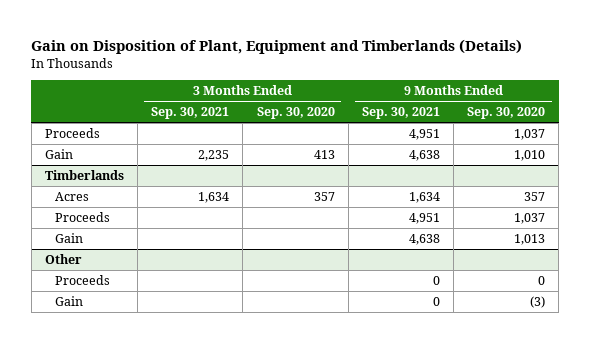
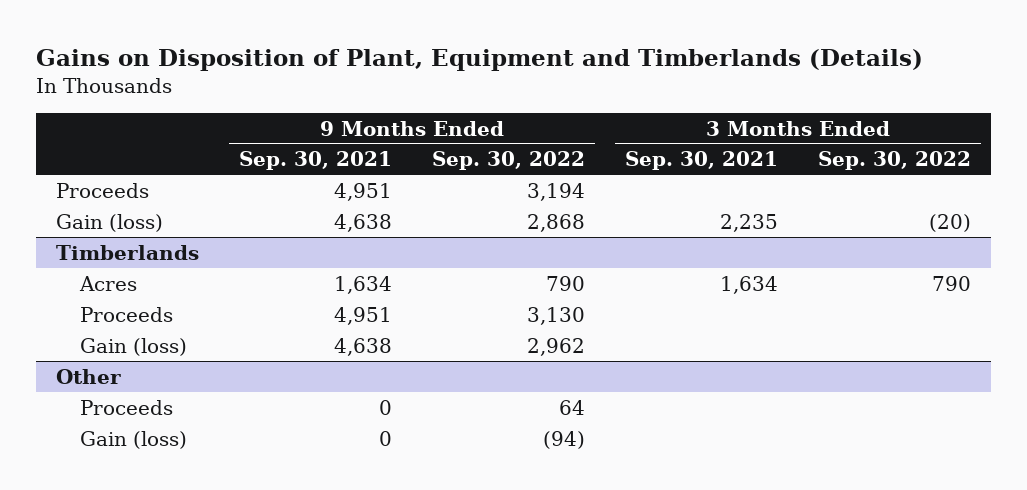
[31,38,523,54] Gain on Disposition of Plant, Equipment and Timberlands (Details) -> [35,49,923,72] Gains on Disposition of Plant, Equipment and Timberlands (Details)
[256,107,335,120] Sep. 30, 2020 -> none
[467,107,546,120] Sep. 30, 2020 -> none
none -> [431,151,585,171] Sep. 30, 2022
none -> [818,151,972,171] Sep. 30, 2022
[45,149,74,160] Gain -> [55,213,163,232] Gain (loss)
[55,233,84,244] Gain -> [79,337,187,356] Gain (loss)
[55,296,84,307] Gain -> [79,430,187,449] Gain (loss)

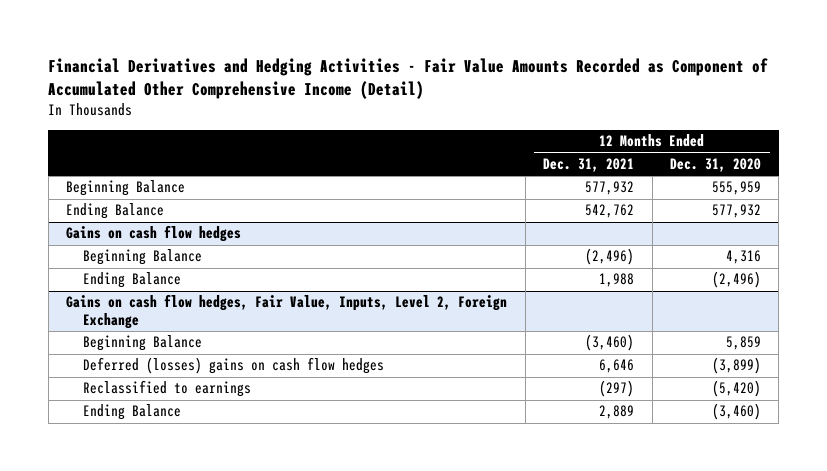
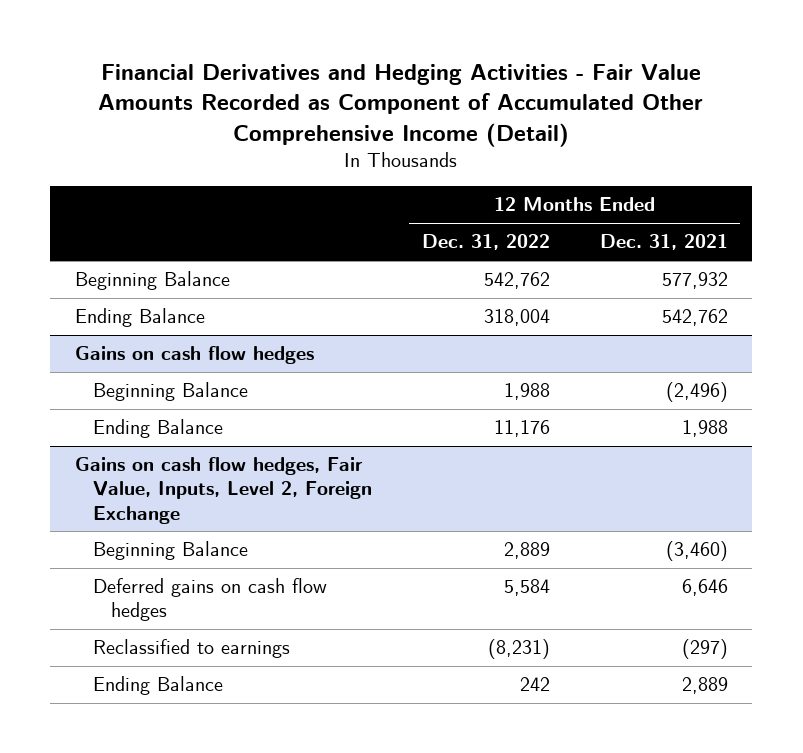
[669,157,761,172] Dec. 31, 2020 -> none
none -> [421,234,550,251] Dec. 31, 2022
[83,357,385,375] Deferred (losses) gains on cash flow hedges -> [92,578,327,622] Deferred gains on cash flow hedges

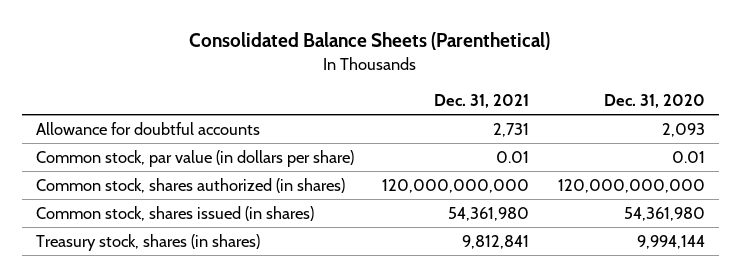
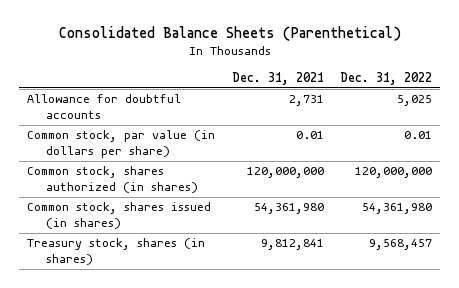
[603,93,705,108] Dec. 31, 2020 -> none
none -> [340,72,433,86] Dec. 31, 2022
[382,178,530,193] 120,000,000,000 -> [246,167,324,179] 120,000,000

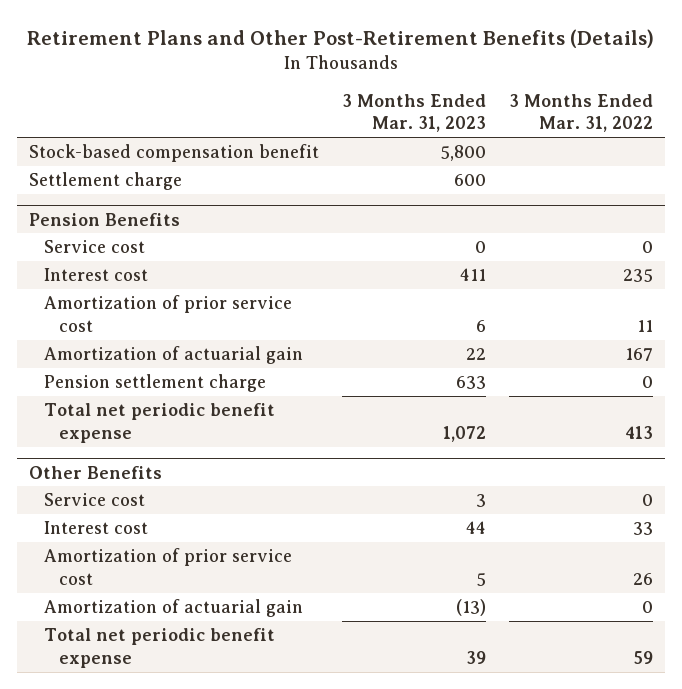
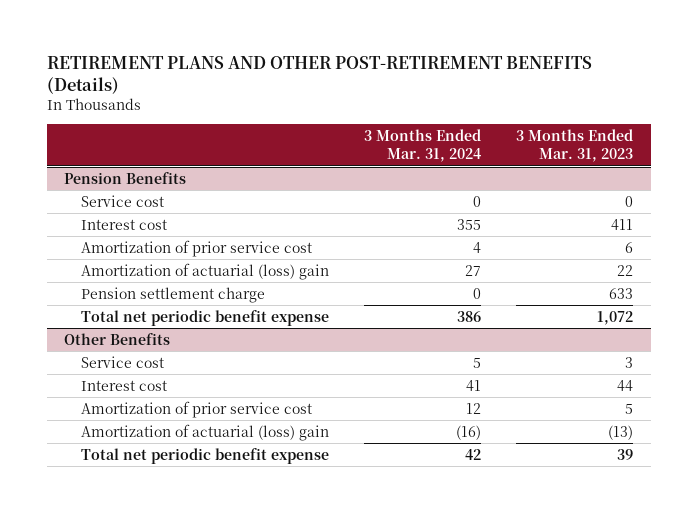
[26,28,654,48] Retirement Plans and Other Post-Retirement Benefits (Details) -> [46,55,592,94] RETIREMENT PLANS AND OTHER POST-RETIREMENT BENEFITS (Details)
[509,93,654,133] 3 Months Ended Mar. 31, 2022 -> none
none -> [363,128,481,163] 3 Months Ended Mar. 31, 2024
[28,144,319,163] Stock-based compensation benefit -> none
[28,172,182,191] Settlement charge -> none
[43,346,303,365] Amortization of actuarial gain -> [80,262,329,280] Amortization of actuarial (loss) gain
[43,599,303,618] Amortization of actuarial gain -> [80,423,329,441] Amortization of actuarial (loss) gain

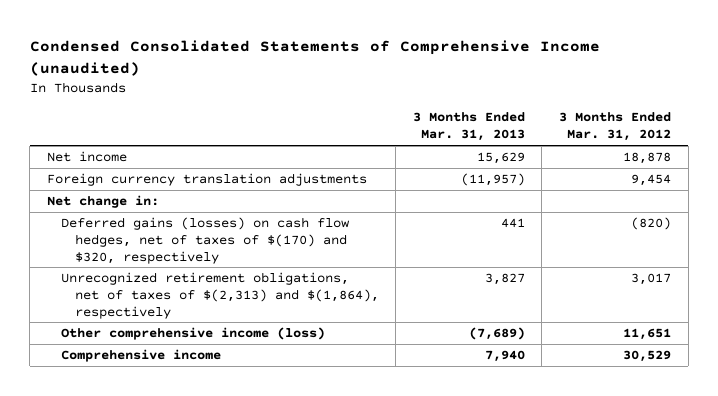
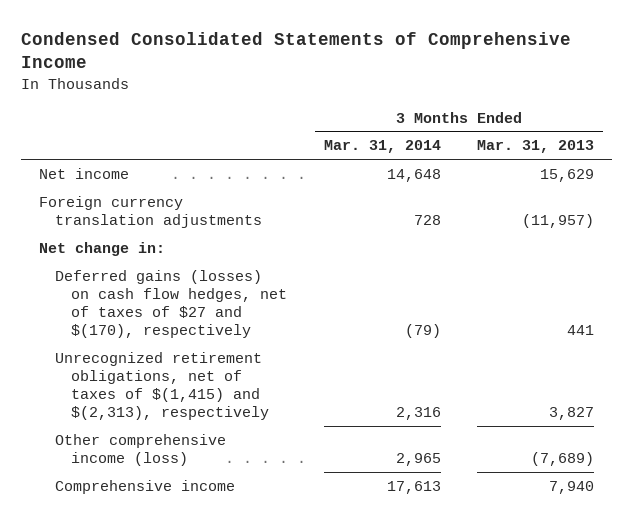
[29,40,600,77] Condensed Consolidated Statements of Comprehensive Income (unaudited) -> [21,31,572,69] Condensed Consolidated Statements of Comprehensive Income
[559,112,672,142] 3 Months Ended Mar. 31, 2012 -> none
none -> [323,140,441,154] Mar. 31, 2014
[60,217,350,264] Deferred gains (losses) on cash flow hedges, net of taxes of $(170) and $320, respectively -> [55,269,288,339] Deferred gains (losses) on cash flow hedges, net of taxes of $27 and $(170), respectively
[60,272,379,319] Unrecognized retirement obligations, net of taxes of $(2,313) and $(1,864), respectively -> [55,351,270,421] Unrecognized retirement obligations, net of taxes of $(1,415) and $(2,313), respectively

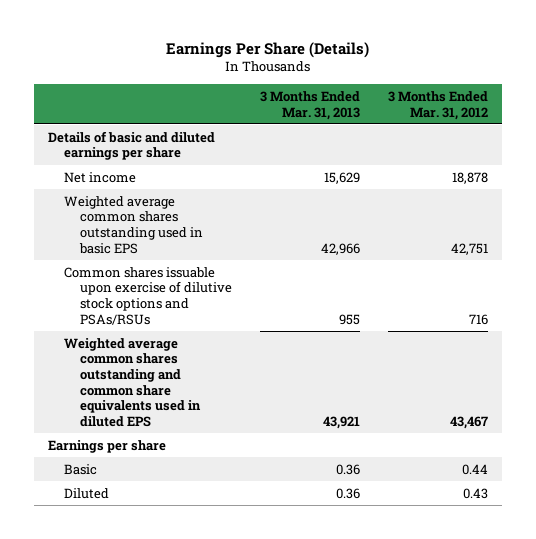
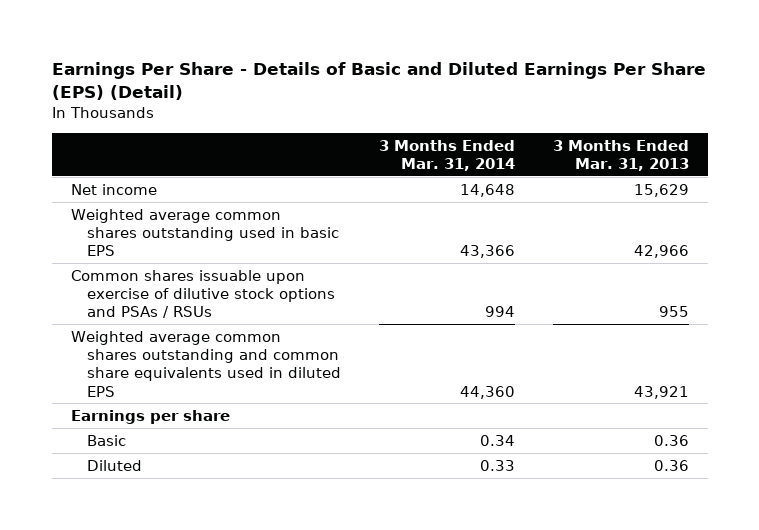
[165,41,369,58] Earnings Per Share (Details) -> [51,61,706,100] Earnings Per Share - Details of Basic and Diluted Earnings Per Share (EPS) (Detail)
[387,90,488,120] 3 Months Ended Mar. 31, 2012 -> none
none -> [378,139,515,171] 3 Months Ended Mar. 31, 2014
[47,130,215,161] Details of basic and diluted earnings per share -> none
[64,266,233,325] Common shares issuable upon exercise of dilutive stock options and PSAs/RSUs -> [70,269,335,319] Common shares issuable upon exercise of dilutive stock options and PSAs / RSUs

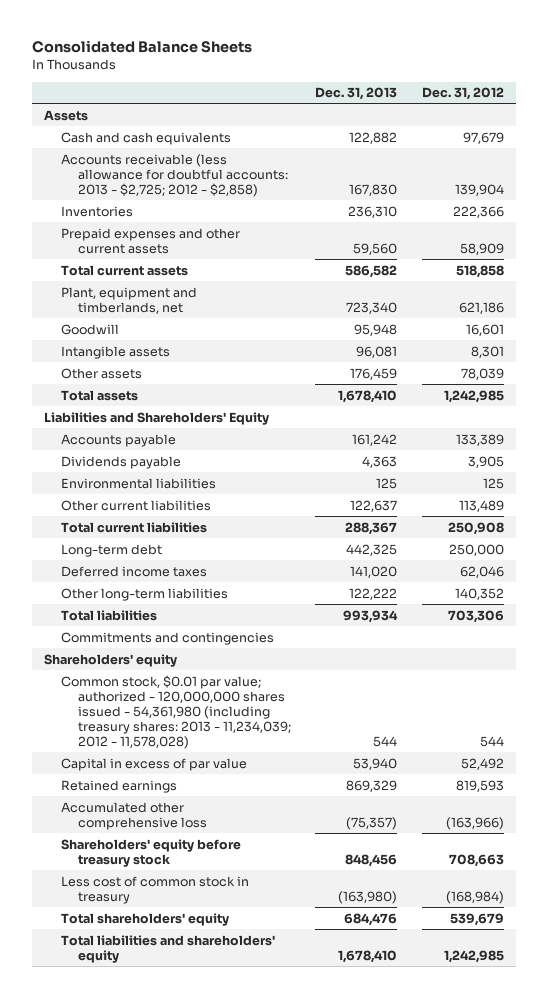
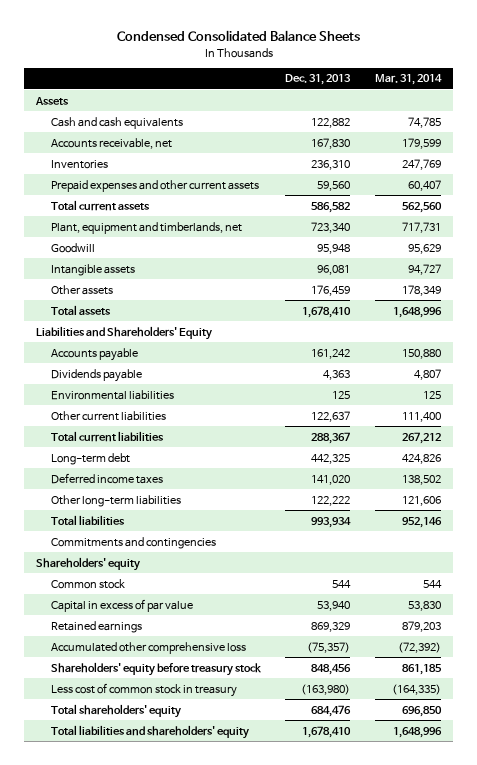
[32,39,253,53] Consolidated Balance Sheets -> [116,30,360,42] Condensed Consolidated Balance Sheets
[421,87,504,101] Dec. 31, 2012 -> none
none -> [374,74,442,86] Mar. 31, 2014
[61,153,288,197] Accounts receivable (less allowance for doubtful accounts: 2013 - $2,725; 2012 - $2,858) -> [50,137,172,149] Accounts receivable, net
[61,674,291,749] Common stock, $0.01 par value; authorized - 120,000,000 shares issued - 54,361,980 (including treasury shares: 2013 - 11,234,039; 2012 - 11,578,028) -> [50,578,125,589] Common stock

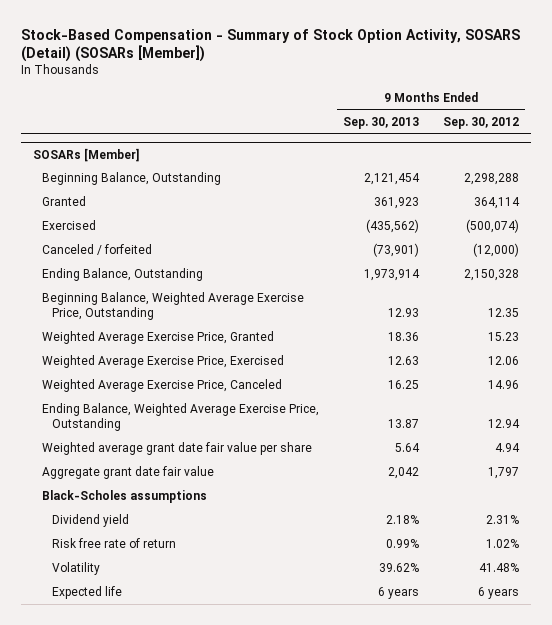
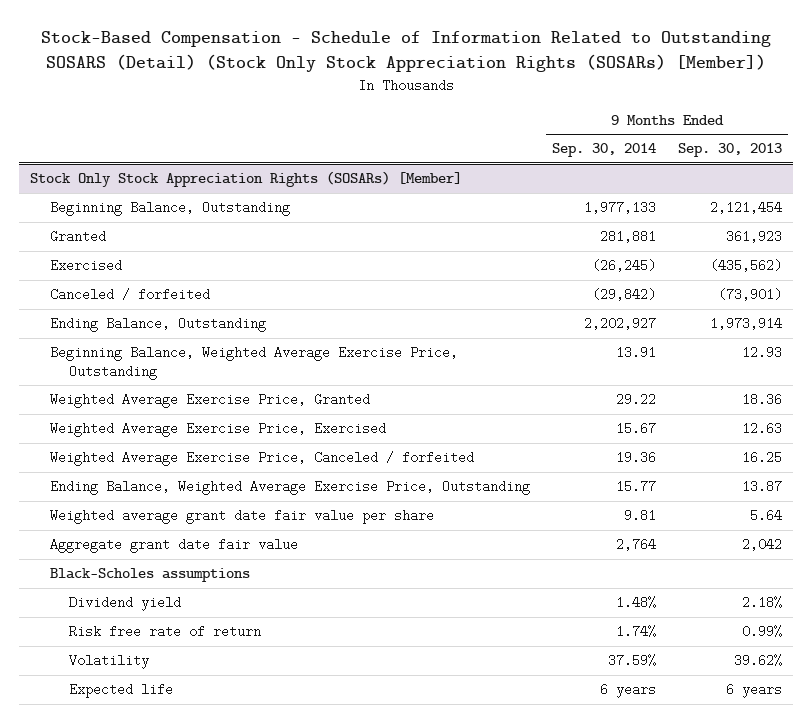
[21,28,521,63] Stock-Based Compensation - Summary of Stock Option Activity, SOSARS (Detail) (SOSARs [Member]) -> [41,31,772,73] Stock-Based Compensation - Schedule of Information Related to Outstanding SOSARS (Detail) (Stock Only Stock Appreciation Rights (SOSARs) [Member])
[443,116,520,129] Sep. 30, 2012 -> none
none -> [551,143,656,158] Sep. 30, 2014
[32,147,140,162] SOSARs [Member] -> none
none -> [30,171,463,188] Stock Only Stock Appreciation Rights (SOSARs) [Member]
[42,379,283,393] Weighted Average Exercise Price, Canceled -> [49,451,474,467] Weighted Average Exercise Price, Canceled / forfeited

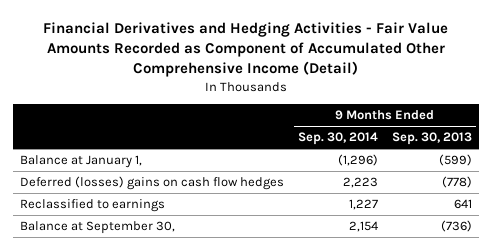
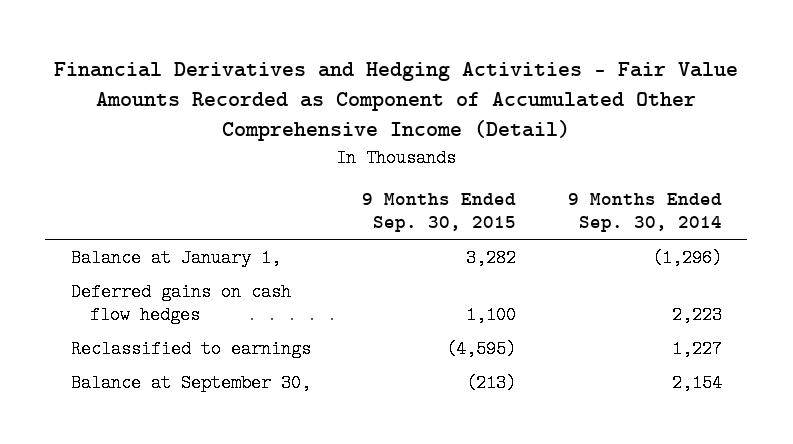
[392,132,473,146] Sep. 30, 2013 -> none
none -> [362,193,517,233] 9 Months Ended Sep. 30, 2015
[19,176,284,191] Deferred (losses) gains on cash flow hedges -> [71,282,292,325] Deferred gains on cash flow hedges

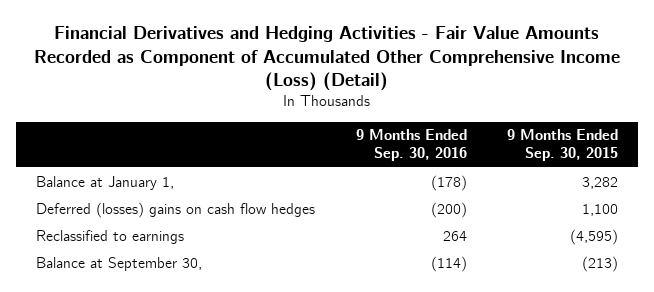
[54,61,739,142] Financial Derivatives and Hedging Activities - Fair Value Amounts Recorded as Component of Accumulated Other Comprehensive Income (Detail) -> [34,26,621,92] Financial Derivatives and Hedging Activities - Fair Value Amounts Recorded as Component of Accumulated Other Comprehensive Income (Loss) (Detail)
[567,193,722,233] 9 Months Ended Sep. 30, 2014 -> none
none -> [355,129,467,162] 9 Months Ended Sep. 30, 2016
[71,282,292,325] Deferred gains on cash flow hedges -> [36,201,316,218] Deferred (losses) gains on cash flow hedges

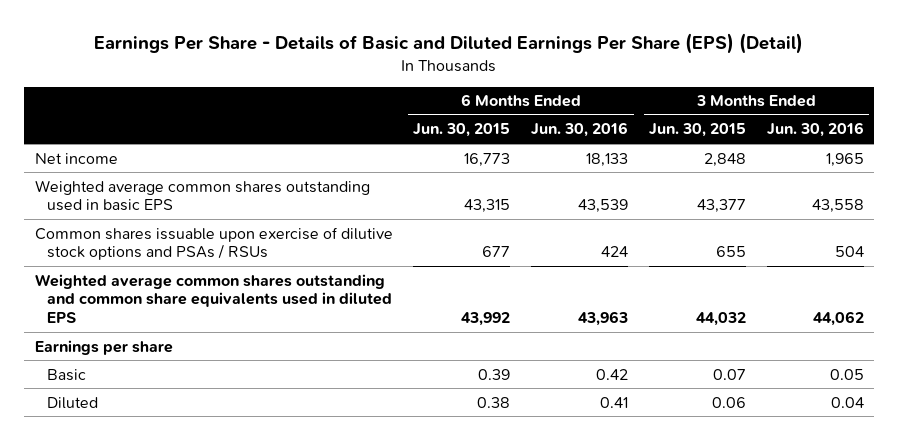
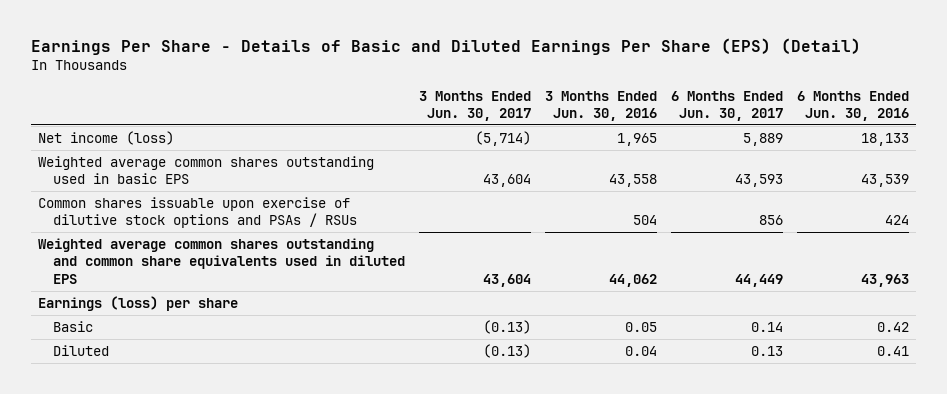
[413,123,511,138] Jun. 30, 2015 -> none
[649,123,747,138] Jun. 30, 2015 -> none
none -> [419,90,532,121] 3 Months Ended Jun. 30, 2017
none -> [670,90,783,121] 6 Months Ended Jun. 30, 2017
[34,152,118,164] Net income -> [38,130,175,145] Net income (loss)
[34,339,173,355] Earnings per share -> [38,295,239,311] Earnings (loss) per share

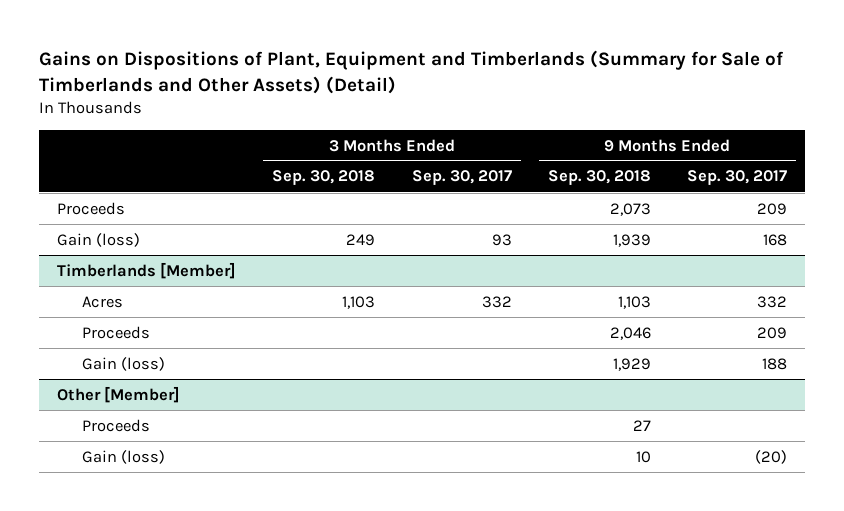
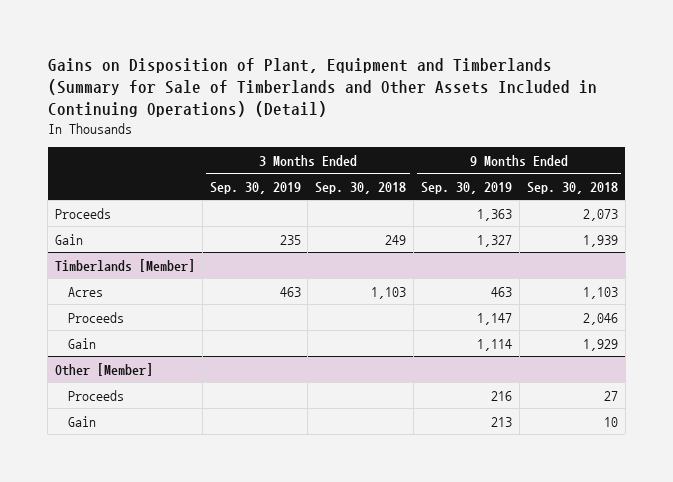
[39,50,785,94] Gains on Dispositions of Plant, Equipment and Timberlands (Summary for Sale of Timberlands and Other Assets) (Detail) -> [47,57,597,117] Gains on Disposition of Plant, Equipment and Timberlands (Summary for Sale of Timberlands and Other Assets Included in Continuing Operations) (Detail)
[411,170,512,186] Sep. 30, 2017 -> none
[686,170,787,186] Sep. 30, 2017 -> none
none -> [209,181,301,194] Sep. 30, 2019
none -> [421,181,513,194] Sep. 30, 2019
[57,232,141,247] Gain (loss) -> [54,233,83,245] Gain
[82,356,166,371] Gain (loss) -> [68,337,97,349] Gain
[82,449,166,464] Gain (loss) -> [68,415,97,427] Gain

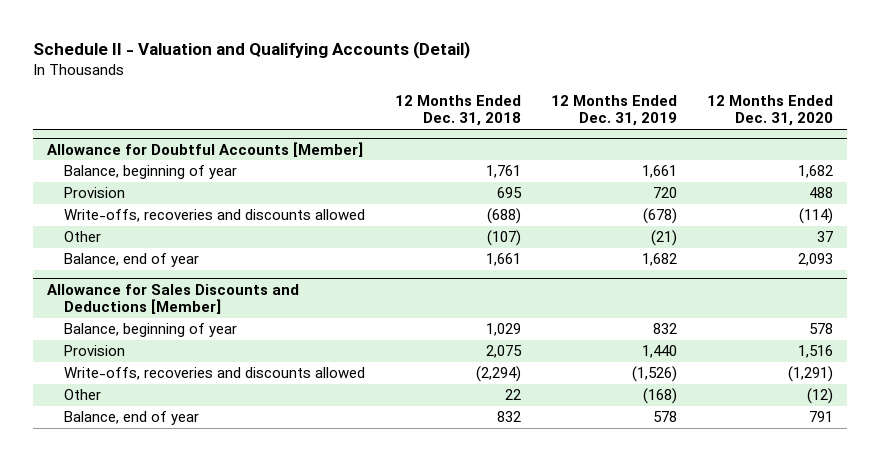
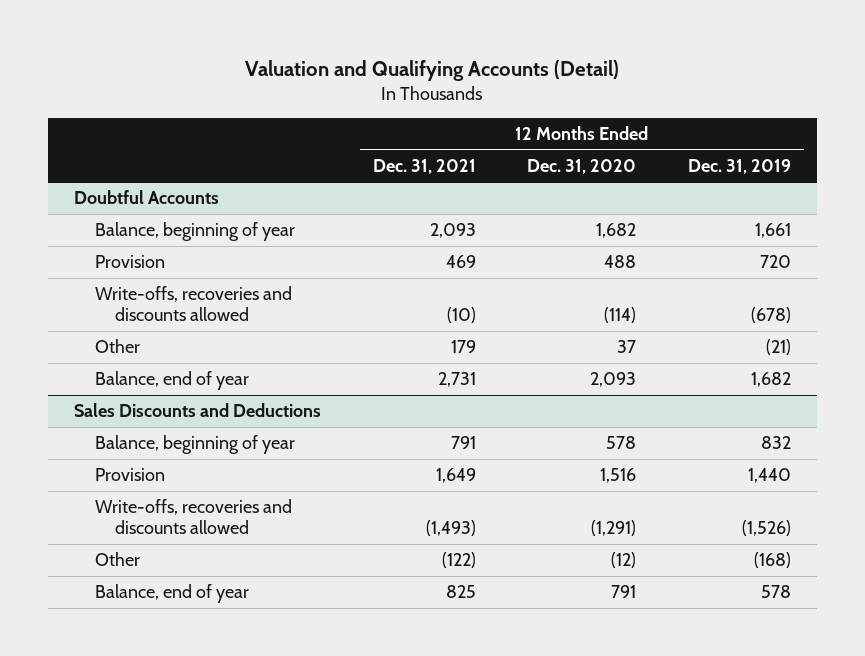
[32,41,470,60] Schedule II - Valuation and Qualifying Accounts (Detail) -> [245,59,620,81] Valuation and Qualifying Accounts (Detail)
[394,95,521,127] 12 Months Ended Dec. 31, 2018 -> none
none -> [372,158,476,174] Dec. 31, 2021
[47,141,364,157] Allowance for Doubtful Accounts [Member] -> [74,190,220,205] Doubtful Accounts
[47,283,300,314] Allowance for Sales Discounts and Deductions [Member] -> [74,403,322,418] Sales Discounts and Deductions

